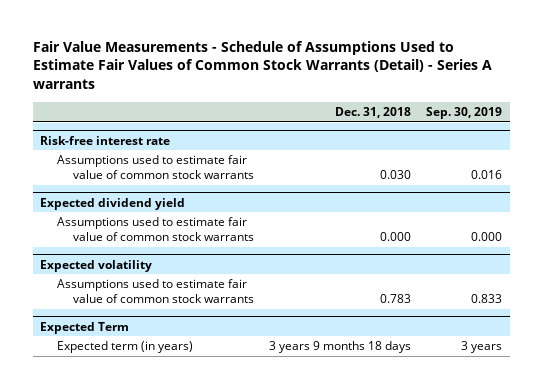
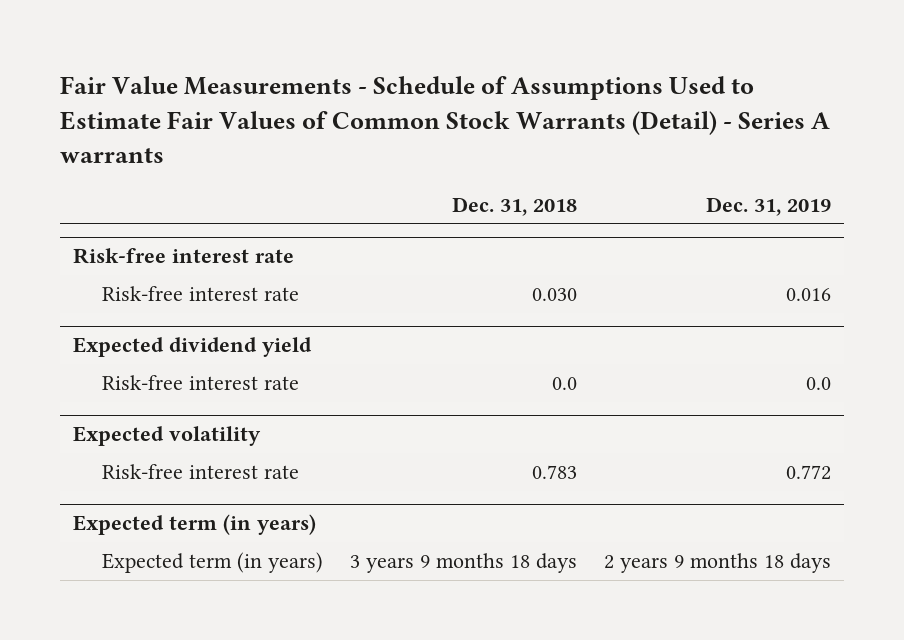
[426,106,503,119] Sep. 30, 2019 -> none
none -> [705,196,831,216] Dec. 31, 2019
[56,155,254,179] Assumptions used to estimate fair value of common stock warrants -> [101,286,299,302] Risk-free interest rate
[56,217,254,241] Assumptions used to estimate fair value of common stock warrants -> none
none -> [101,375,299,391] Risk-free interest rate
[56,279,254,303] Assumptions used to estimate fair value of common stock warrants -> [101,464,299,480] Risk-free interest rate
[40,321,130,334] Expected Term -> [73,514,317,536] Expected term (in years)

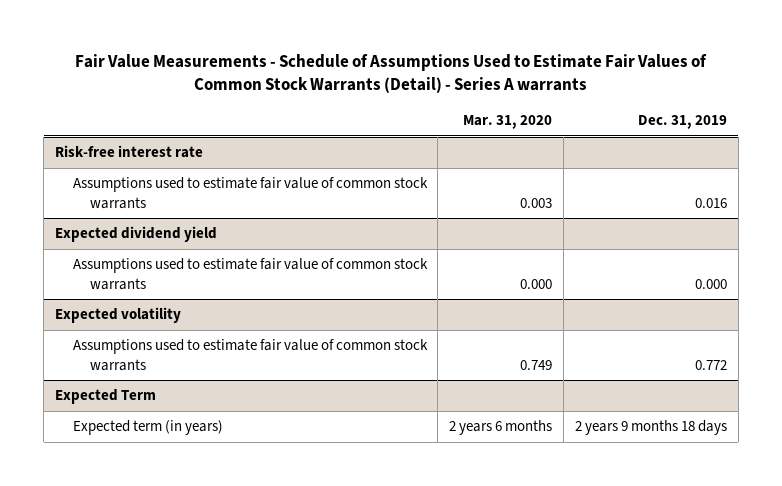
[451,196,577,216] Dec. 31, 2018 -> none
none -> [463,115,553,130] Mar. 31, 2020
[101,286,299,302] Risk-free interest rate -> [72,177,428,209] Assumptions used to estimate fair value of common stock warrants
[101,375,299,391] Risk-free interest rate -> none
none -> [72,258,428,290] Assumptions used to estimate fair value of common stock warrants
[101,464,299,480] Risk-free interest rate -> [72,339,428,371] Assumptions used to estimate fair value of common stock warrants
[73,514,317,536] Expected term (in years) -> [55,389,157,405] Expected Term

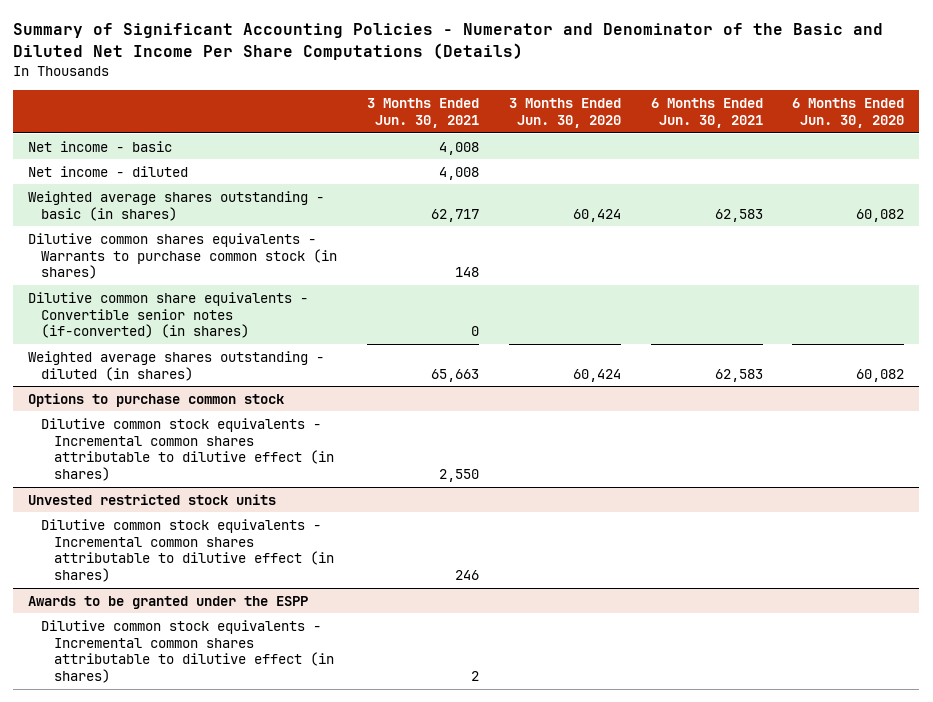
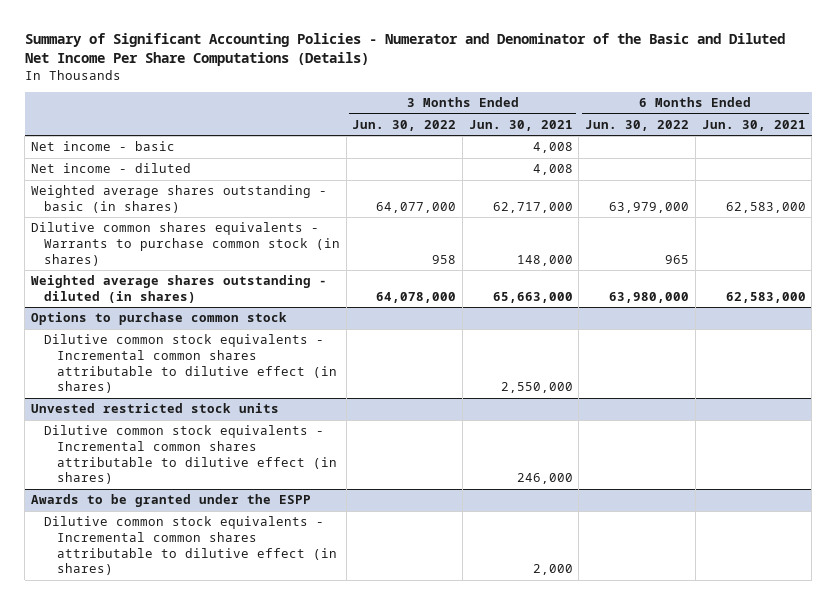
[508,98,621,128] 3 Months Ended Jun. 30, 2020 -> none
[792,98,905,128] 6 Months Ended Jun. 30, 2020 -> none
none -> [352,120,457,132] Jun. 30, 2022
none -> [585,120,690,132] Jun. 30, 2022
[28,291,309,339] Dilutive common share equivalents - Convertible senior notes (if-converted) (in shares) -> none
[431,208,480,222] 62,717 -> [492,201,573,213] 62,717,000
[714,208,763,222] 62,583 -> [725,201,806,213] 62,583,000
[455,267,480,278] 148 -> [516,254,573,266] 148,000
[431,368,480,382] 65,663 -> [492,291,573,303] 65,663,000
[714,368,763,382] 62,583 -> [725,291,806,303] 62,583,000
[439,469,480,483] 2,550 -> [500,382,573,394] 2,550,000
[455,570,480,581] 246 -> [516,473,573,485] 246,000
[471,671,480,682] 2 -> [532,564,573,576] 2,000

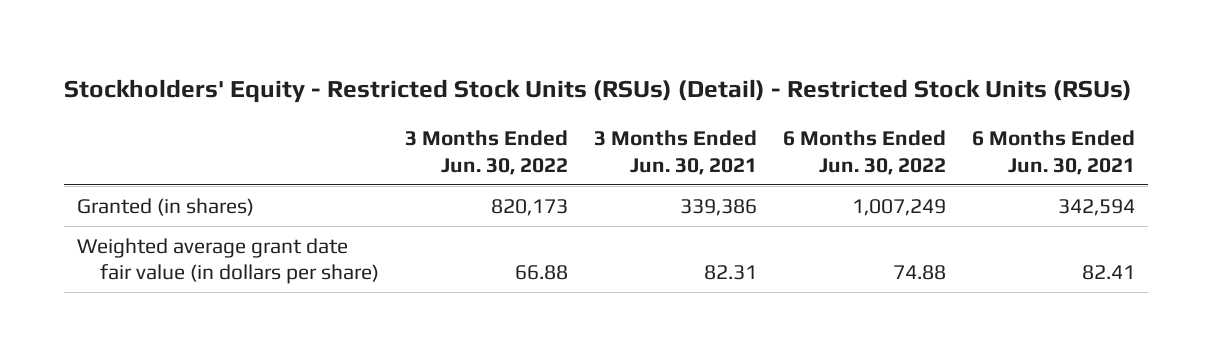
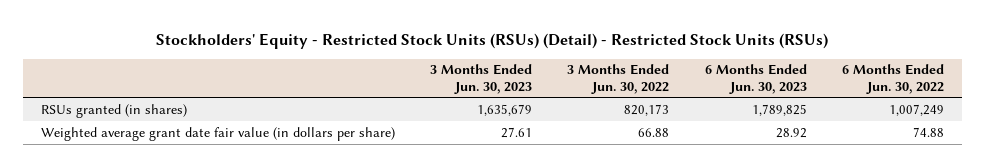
[593,130,757,175] 3 Months Ended Jun. 30, 2021 -> none
[972,130,1136,175] 6 Months Ended Jun. 30, 2021 -> none
none -> [430,64,533,94] 3 Months Ended Jun. 30, 2023
none -> [704,64,807,94] 6 Months Ended Jun. 30, 2023
[77,197,255,216] Granted (in shares) -> [40,103,187,118] RSUs granted (in shares)

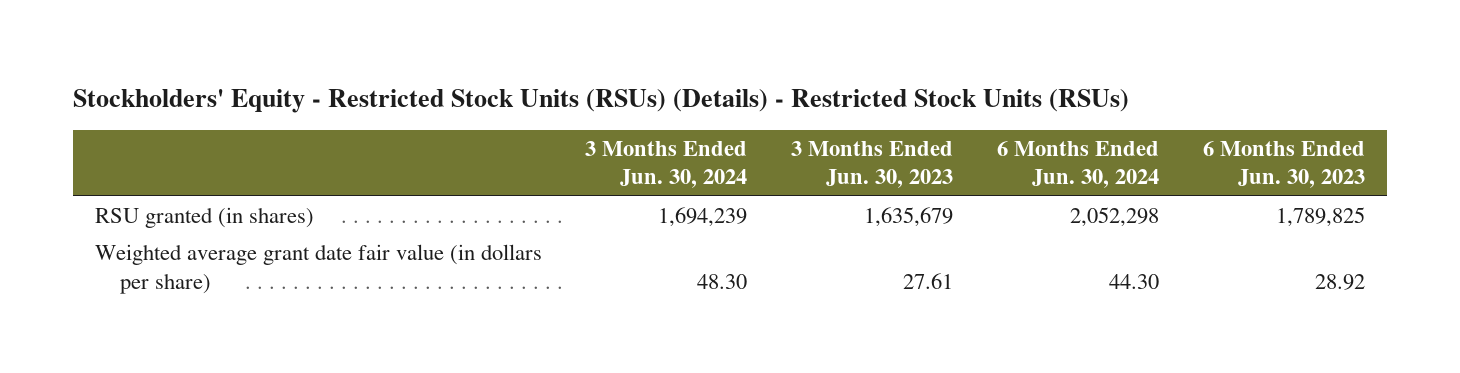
[156,32,829,49] Stockholders' Equity - Restricted Stock Units (RSUs) (Detail) - Restricted Stock Units (RSUs) -> [72,89,1129,114] Stockholders' Equity - Restricted Stock Units (RSUs) (Details) - Restricted Stock Units (RSUs)
[567,64,670,94] 3 Months Ended Jun. 30, 2022 -> none
[841,64,944,94] 6 Months Ended Jun. 30, 2022 -> none
none -> [585,140,748,189] 3 Months Ended Jun. 30, 2024
none -> [997,140,1160,189] 6 Months Ended Jun. 30, 2024
[40,103,187,118] RSUs granted (in shares) -> [94,206,314,228] RSU granted (in shares)

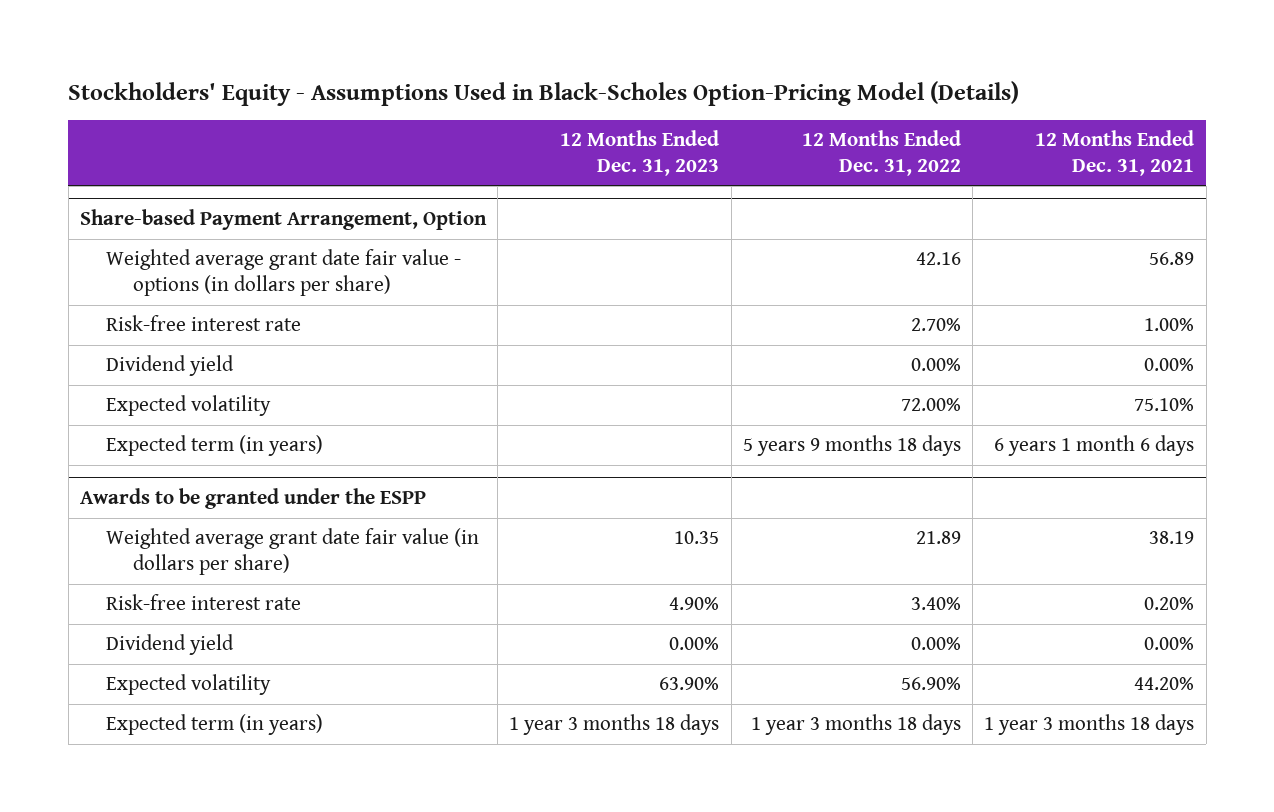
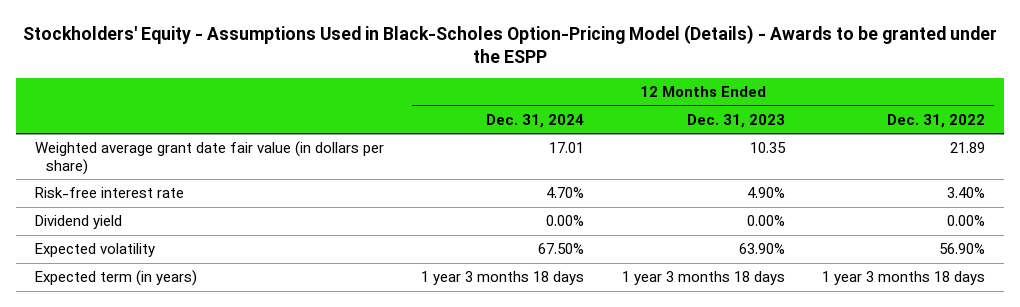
[68,80,1020,106] Stockholders' Equity - Assumptions Used in Black-Scholes Option-Pricing Model (Details) -> [22,24,997,64] Stockholders' Equity - Assumptions Used in Black-Scholes Option-Pricing Model (Details) - Awards to be granted under the ESPP
[1035,130,1195,176] 12 Months Ended Dec. 31, 2021 -> none
none -> [486,113,585,128] Dec. 31, 2024
[79,209,487,231] Share-based Payment Arrangement, Option -> none
[106,249,462,296] Weighted average grant date fair value - options (in dollars per share) -> none
[106,315,302,332] Risk-free interest rate -> none
[106,355,235,377] Dividend yield -> none
[106,395,272,417] Expected volatility -> none
[106,435,324,457] Expected term (in years) -> none
[79,488,426,510] Awards to be granted under the ESPP -> none

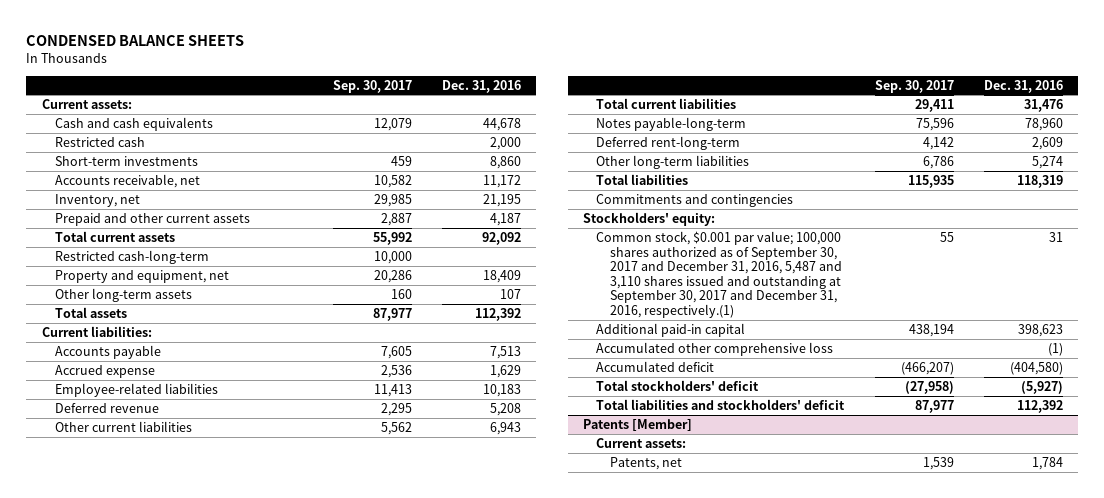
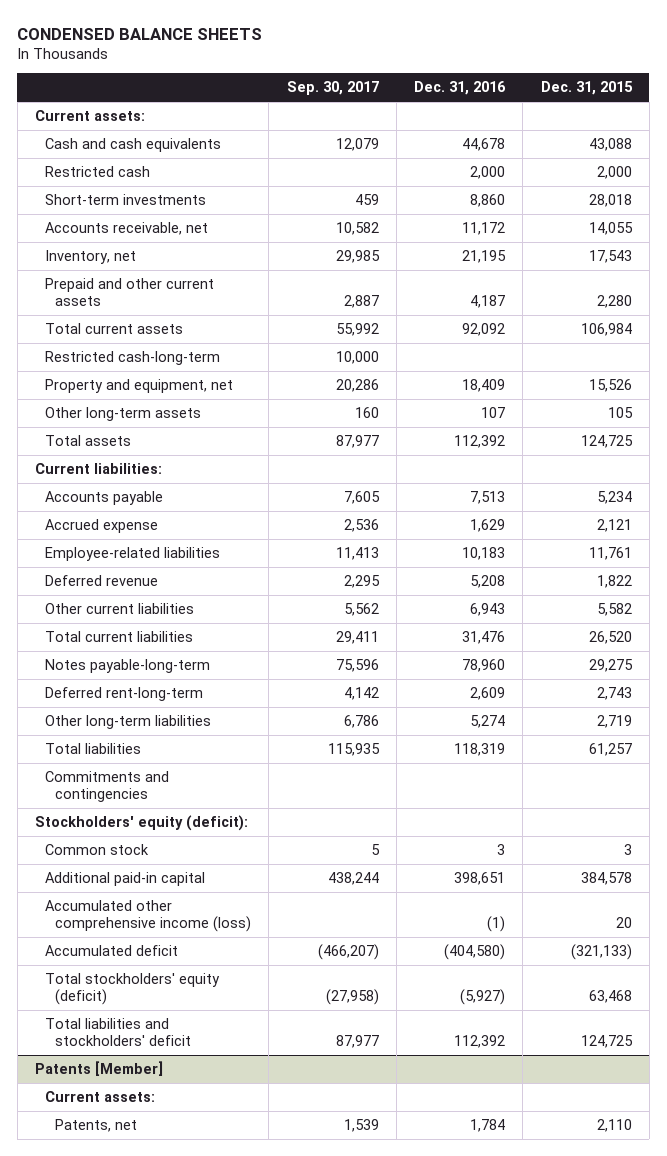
none -> [540,81,633,96] Dec. 31, 2015
[596,230,842,318] Common stock, $0.001 par value; 100,000 shares authorized as of September 30, 2017 and December 31, 2016, 5,487 and 3,110 shares issued and outstanding at September 30, 2017 and December 31, 2016, respectively.(1) -> none
[583,211,716,226] Stockholders' equity: -> [35,815,249,832] Stockholders' equity (deficit):
none -> [45,844,150,856] Common stock
[908,323,954,337] 438,194 -> [327,872,379,886] 438,244
[1017,323,1063,337] 398,623 -> [454,872,506,886] 398,651
[596,341,834,356] Accumulated other comprehensive loss -> [45,900,252,932] Accumulated other comprehensive income (loss)
[596,379,760,391] Total stockholders' deficit -> [45,973,221,1005] Total stockholders' equity (deficit)

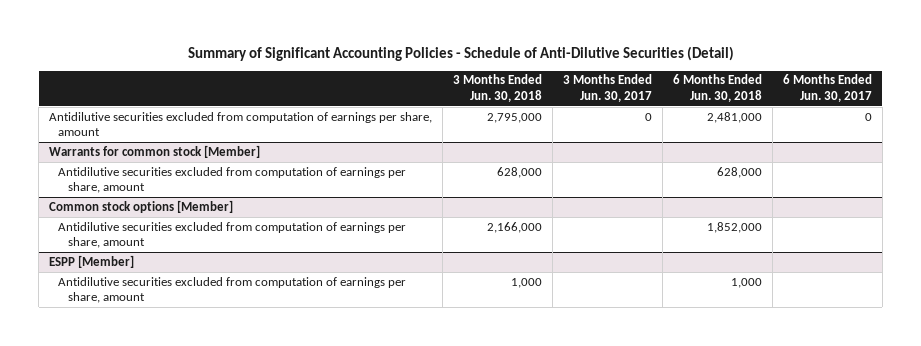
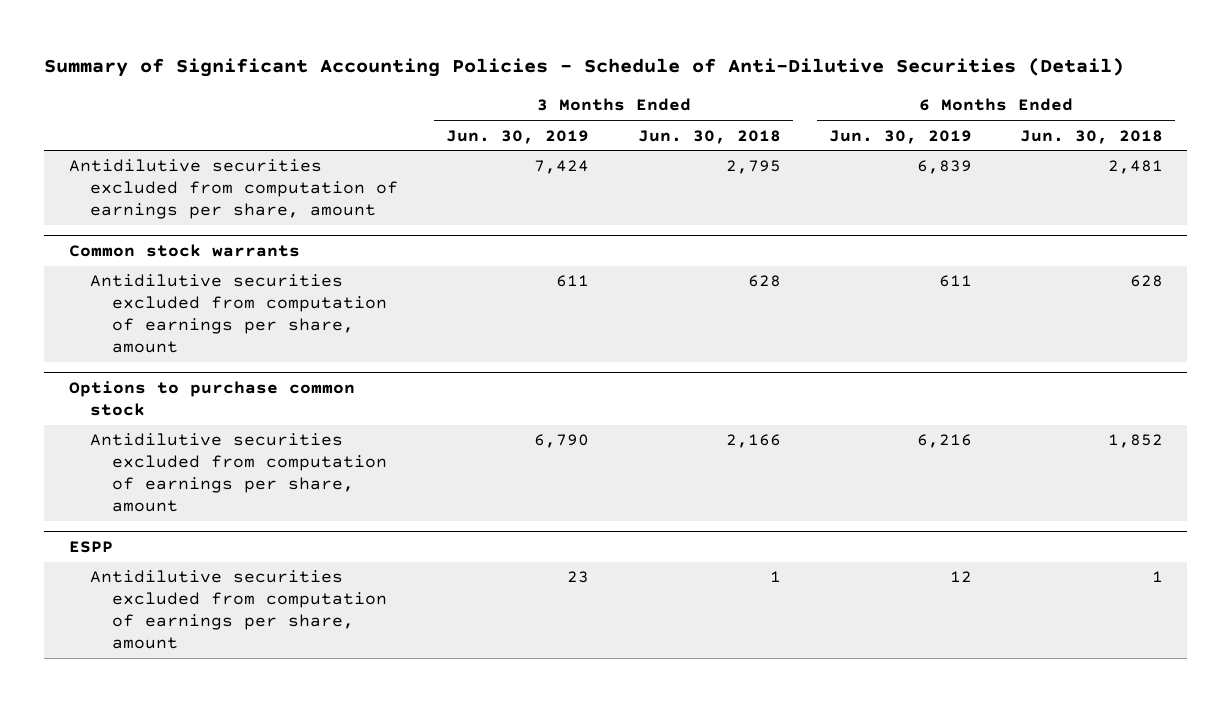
[563,74,653,102] 3 Months Ended Jun. 30, 2017 -> none
[782,74,872,102] 6 Months Ended Jun. 30, 2017 -> none
none -> [446,129,590,144] Jun. 30, 2019
none -> [828,129,972,144] Jun. 30, 2019
[487,112,543,123] 2,795,000 -> [725,160,781,175] 2,795
[706,111,762,123] 2,481,000 -> [1108,160,1164,175] 2,481
[49,144,261,158] Warrants for common stock [Member] -> [68,244,300,258] Common stock warrants
[497,166,543,178] 628,000 -> [747,275,781,288] 628
[716,166,762,178] 628,000 -> [1130,275,1164,288] 628
[49,199,234,213] Common stock options [Member] -> [68,381,355,417] Options to purchase common stock
[487,221,543,233] 2,166,000 -> [725,434,781,449] 2,166
[706,221,762,233] 1,852,000 -> [1108,434,1164,449] 1,852
[49,254,135,268] ESPP [Member] -> [68,541,113,554] ESPP
[511,277,543,288] 1,000 -> [769,571,781,583] 1
[730,277,762,288] 1,000 -> [1152,571,1164,583] 1

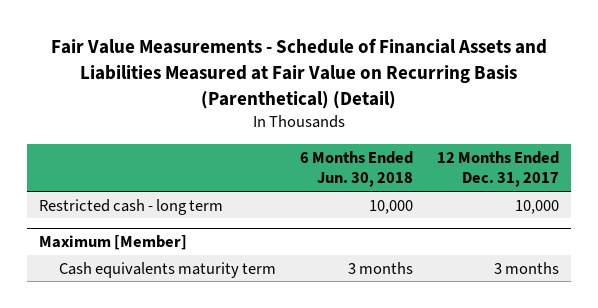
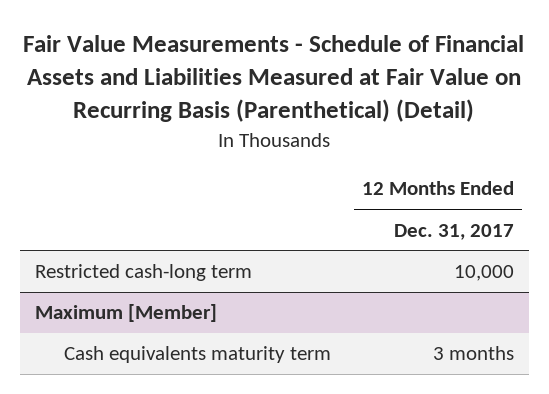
[300,150,414,188] 6 Months Ended Jun. 30, 2018 -> none
[39,198,224,215] Restricted cash - long term -> [35,264,253,282] Restricted cash-long term

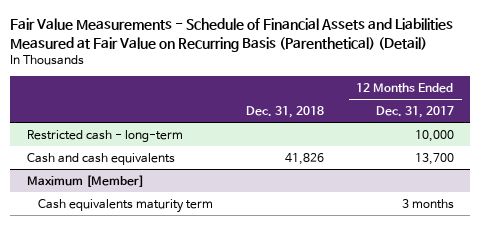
none -> [245,105,324,118] Dec. 31, 2018
[35,264,253,282] Restricted cash-long term -> [27,129,184,142] Restricted cash - long-term
none -> [27,152,176,165] Cash and cash equivalents

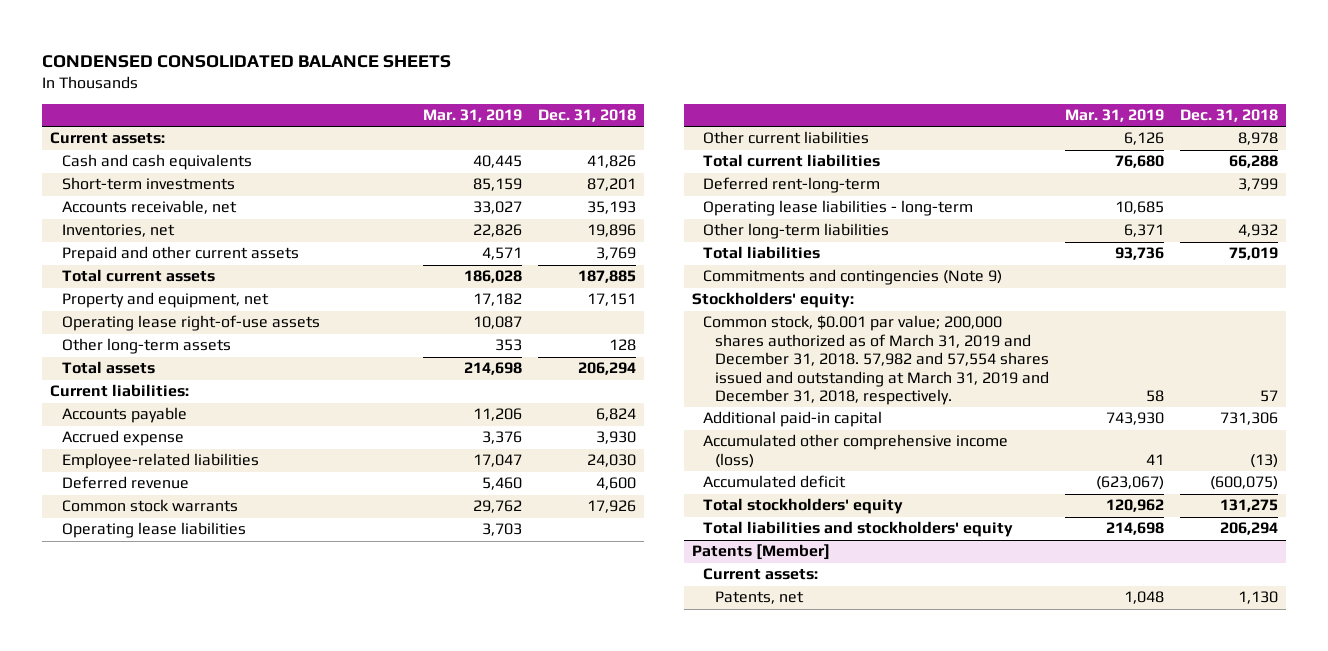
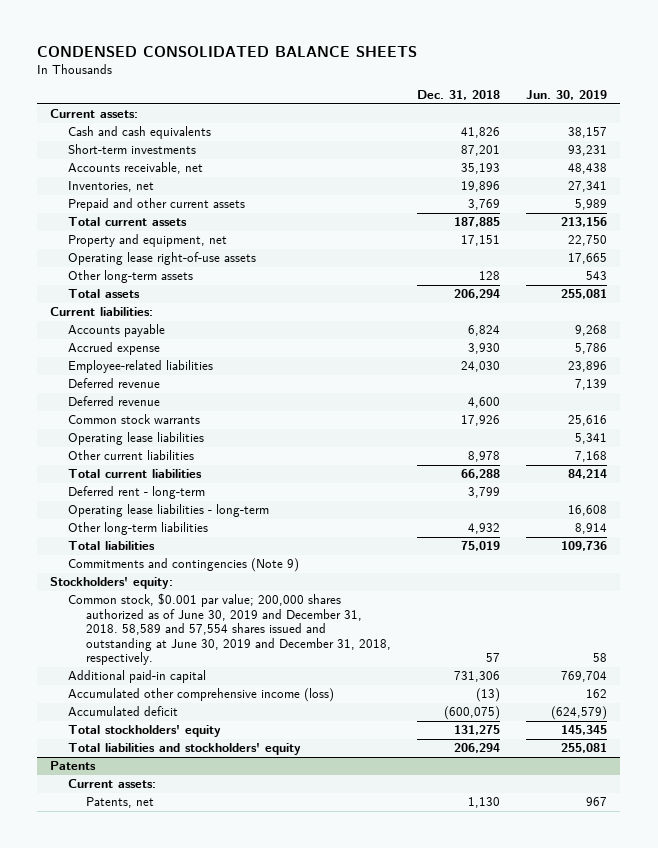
[423,109,523,123] Mar. 31, 2019 -> none
none -> [526,90,608,101] Jun. 30, 2019
none -> [68,378,161,389] Deferred revenue
[703,177,881,194] Deferred rent-long-term -> [68,486,206,500] Deferred rent - long-term
[703,315,1049,406] Common stock, $0.001 par value; 200,000 shares authorized as of March 31, 2019 and December 31, 2018. 57,982 and 57,554 shares issued and outstanding at March 31, 2019 and December 31, 2018, respectively. -> [68,593,391,666] Common stock, $0.001 par value; 200,000 shares authorized as of June 30, 2019 and December 31, 2018. 58,589 and 57,554 shares issued and outstanding at June 30, 2019 and December 31, 2018, respectively.
[691,544,830,561] Patents [Member] -> [50,761,97,771] Patents

